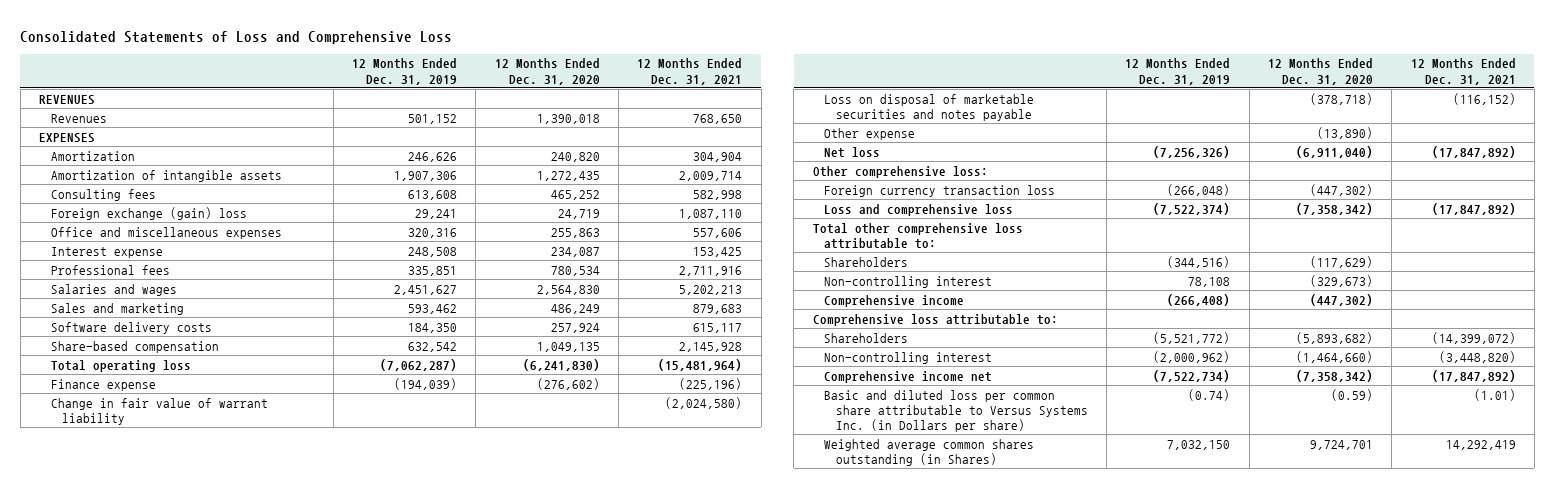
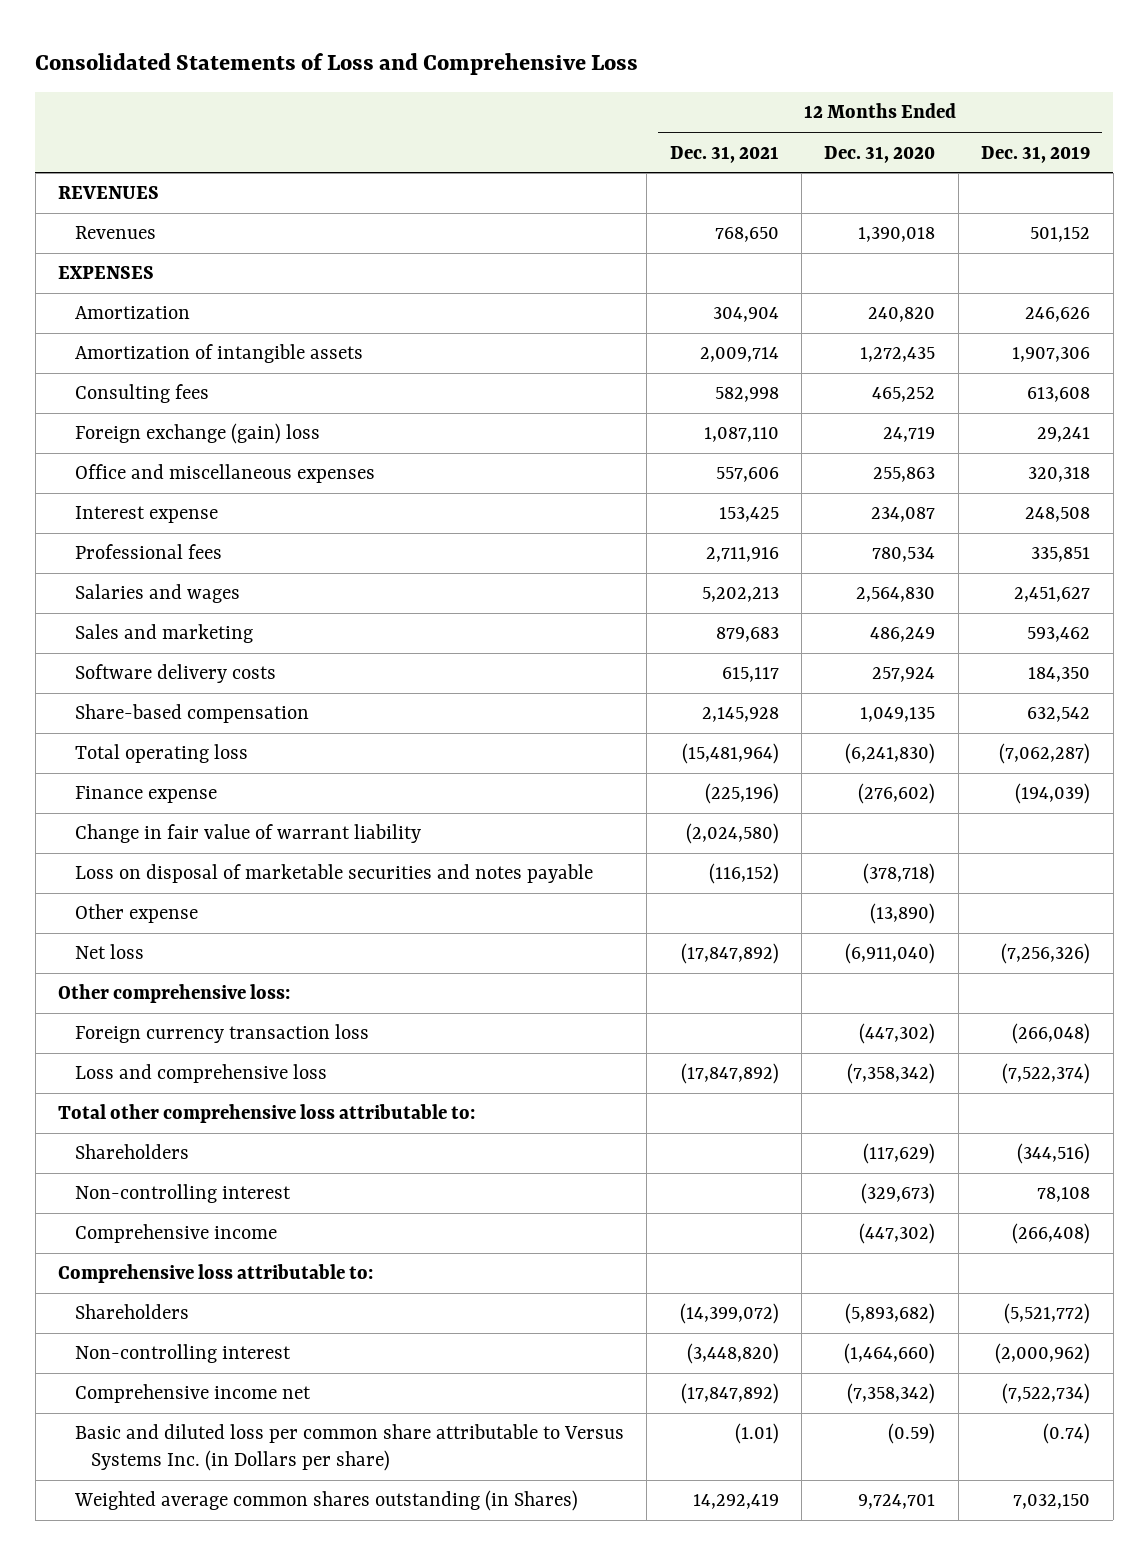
[407,227,457,238] 320,316 -> [1028,467,1091,483] 320,318

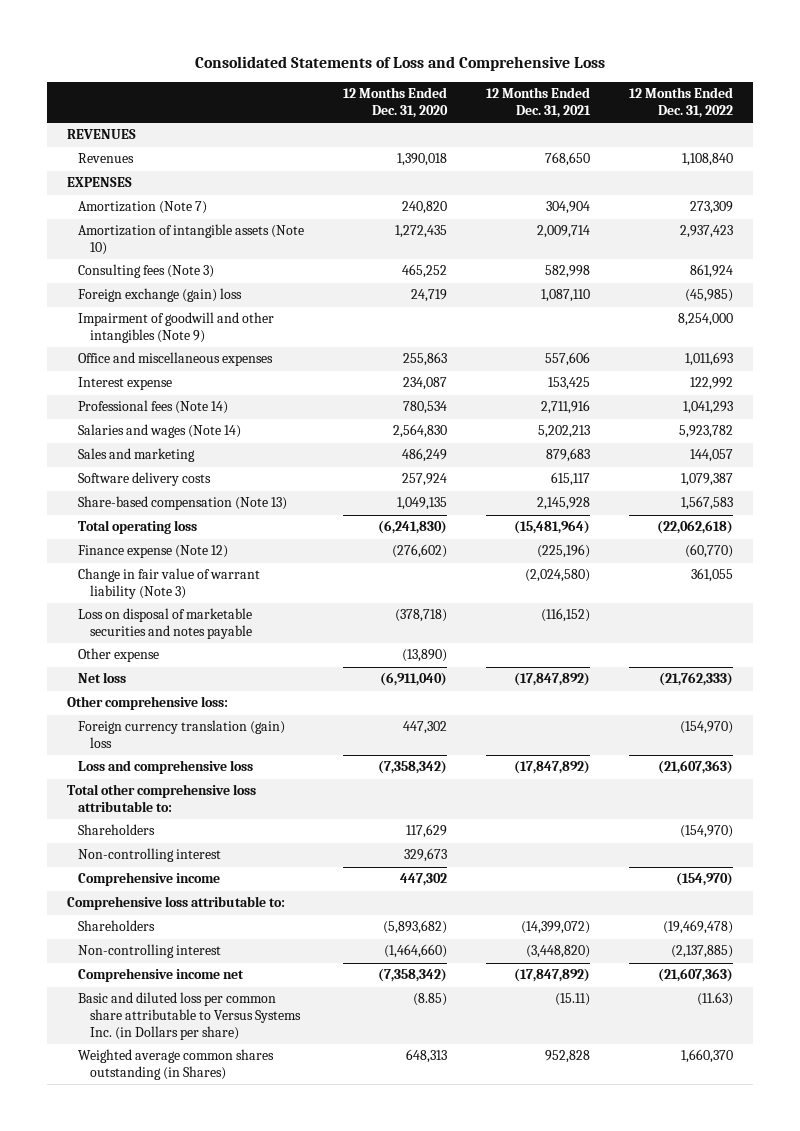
[981,145,1091,163] Dec. 31, 2019 -> none
none -> [629,87,734,118] 12 Months Ended Dec. 31, 2022
[74,306,190,320] Amortization -> [78,201,208,215] Amortization (Note 7)
[74,344,363,364] Amortization of intangible assets -> [78,224,305,256] Amortization of intangible assets (Note 10)
[74,384,209,404] Consulting fees -> [78,264,215,279] Consulting fees (Note 3)
none -> [78,312,275,344] Impairment of goodwill and other intangibles (Note 9)
[74,544,222,560] Professional fees -> [78,400,229,415] Professional fees (Note 14)
[74,584,240,604] Salaries and wages -> [78,424,242,439] Salaries and wages (Note 14)
[74,704,309,724] Share-based compensation -> [78,496,288,511] Share-based compensation (Note 13)
[74,786,217,804] Finance expense -> [78,545,229,559] Finance expense (Note 12)
[74,824,421,844] Change in fair value of warrant liability -> [78,568,261,600] Change in fair value of warrant liability (Note 3)
[74,1024,369,1044] Foreign currency transaction loss -> [78,720,286,749] Foreign currency translation (gain) loss
[859,1023,936,1045] (447,302) -> [403,721,448,735] 447,302
[863,1143,936,1165] (117,629) -> [406,824,448,839] 117,629
[861,1183,936,1205] (329,673) -> [404,848,448,863] 329,673
[859,1223,936,1245] (447,302) -> [400,873,448,887] 447,302
[734,1423,779,1445] (1.01) -> [555,993,591,1007] (15.11)
[888,1423,936,1445] (0.59) -> [413,993,448,1007] (8.85)
[692,1494,779,1510] 14,292,419 -> [545,1050,591,1064] 952,828
[858,1494,936,1510] 9,724,701 -> [406,1049,448,1064] 648,313

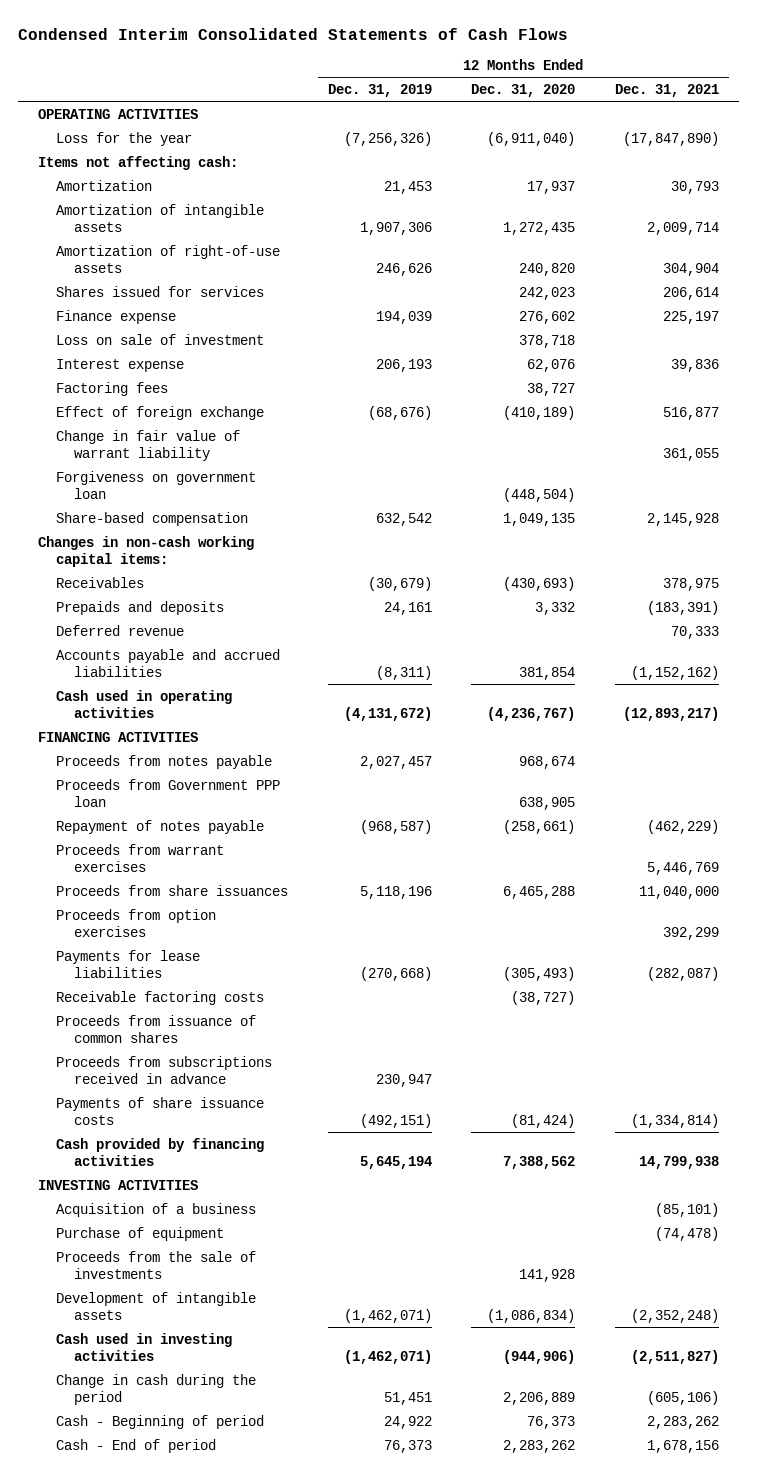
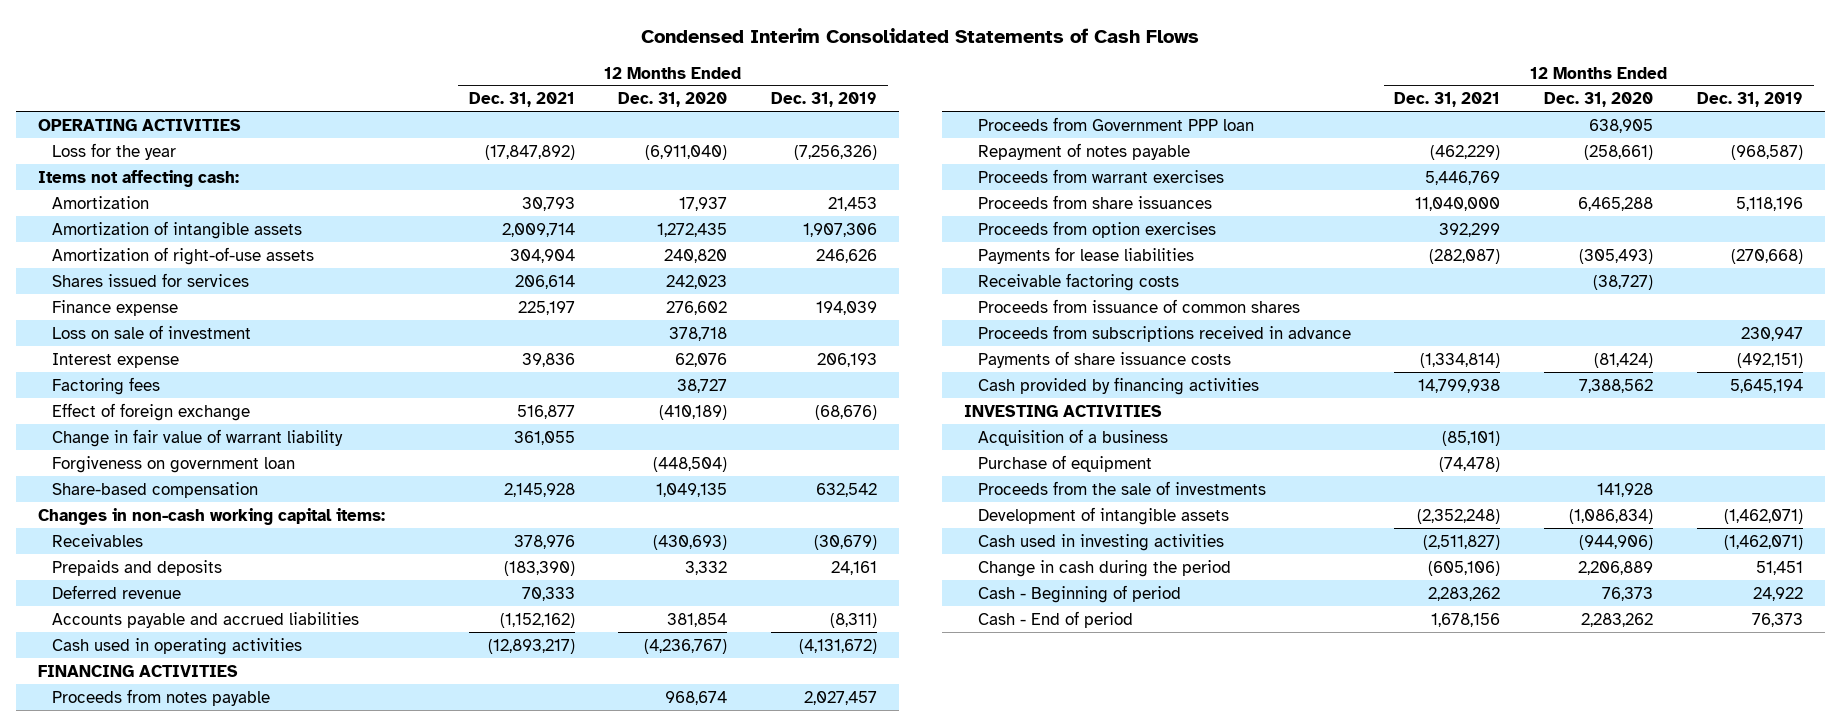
[623,131,720,146] (17,847,890) -> [484,144,575,160] (17,847,892)
[663,577,720,591] 378,975 -> [513,534,575,549] 378,976
[647,600,720,615] (183,391) -> [503,560,575,576] (183,390)

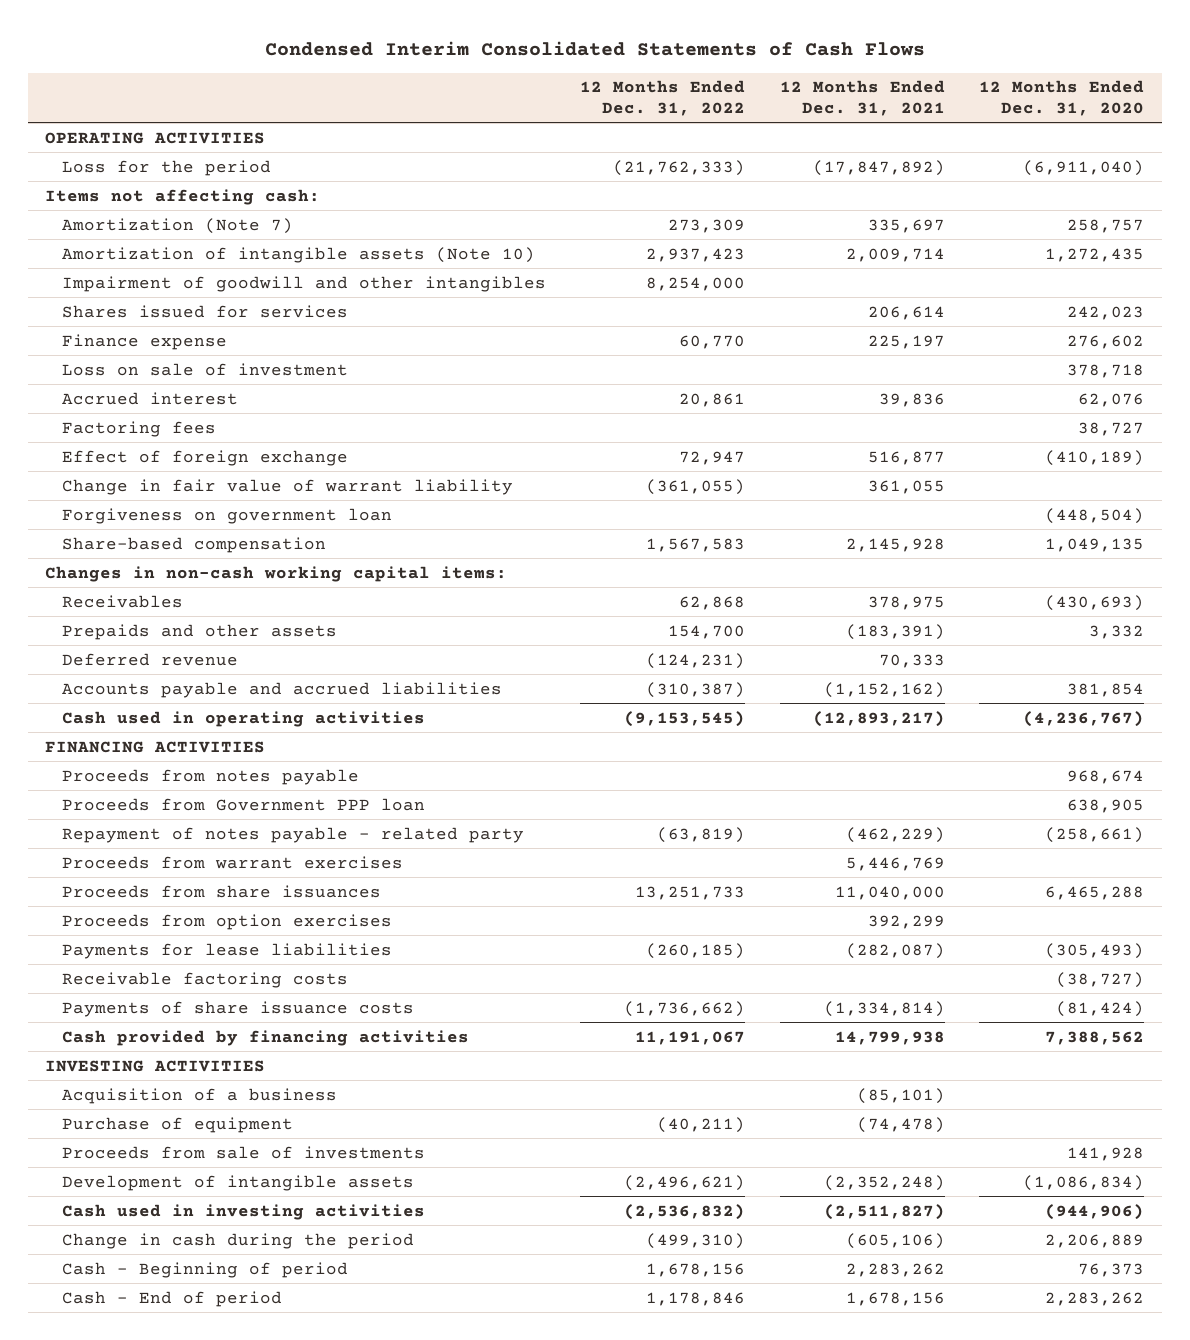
[771,92,878,108] Dec. 31, 2019 -> none
none -> [580,80,746,116] 12 Months Ended Dec. 31, 2022
[51,142,176,160] Loss for the year -> [61,159,271,176] Loss for the period
[51,246,314,265] Amortization of right-of-use assets -> none
[51,195,149,209] Amortization -> [61,217,293,234] Amortization (Note 7)
[521,196,575,211] 30,793 -> [867,218,945,233] 335,697
[679,196,728,211] 17,937 -> [1067,218,1145,233] 258,757
[51,220,302,239] Amortization of intangible assets -> [61,246,535,263] Amortization of intangible assets (Note 10)
none -> [61,275,546,292] Impairment of goodwill and other intangibles
[51,352,179,368] Interest expense -> [61,391,238,405] Accrued interest
[513,534,575,549] 378,976 -> [867,595,945,610] 378,975
[51,559,222,576] Prepaids and deposits -> [61,623,337,640] Prepaids and other assets
[503,560,575,576] (183,390) -> [845,623,945,640] (183,391)
[977,142,1190,160] Repayment of notes payable -> [61,826,524,843] Repayment of notes payable - related party
[977,298,1300,313] Proceeds from issuance of common shares -> none
[977,324,1351,342] Proceeds from subscriptions received in advance -> none
[977,480,1266,495] Proceeds from the sale of investments -> [61,1145,425,1159] Proceeds from sale of investments

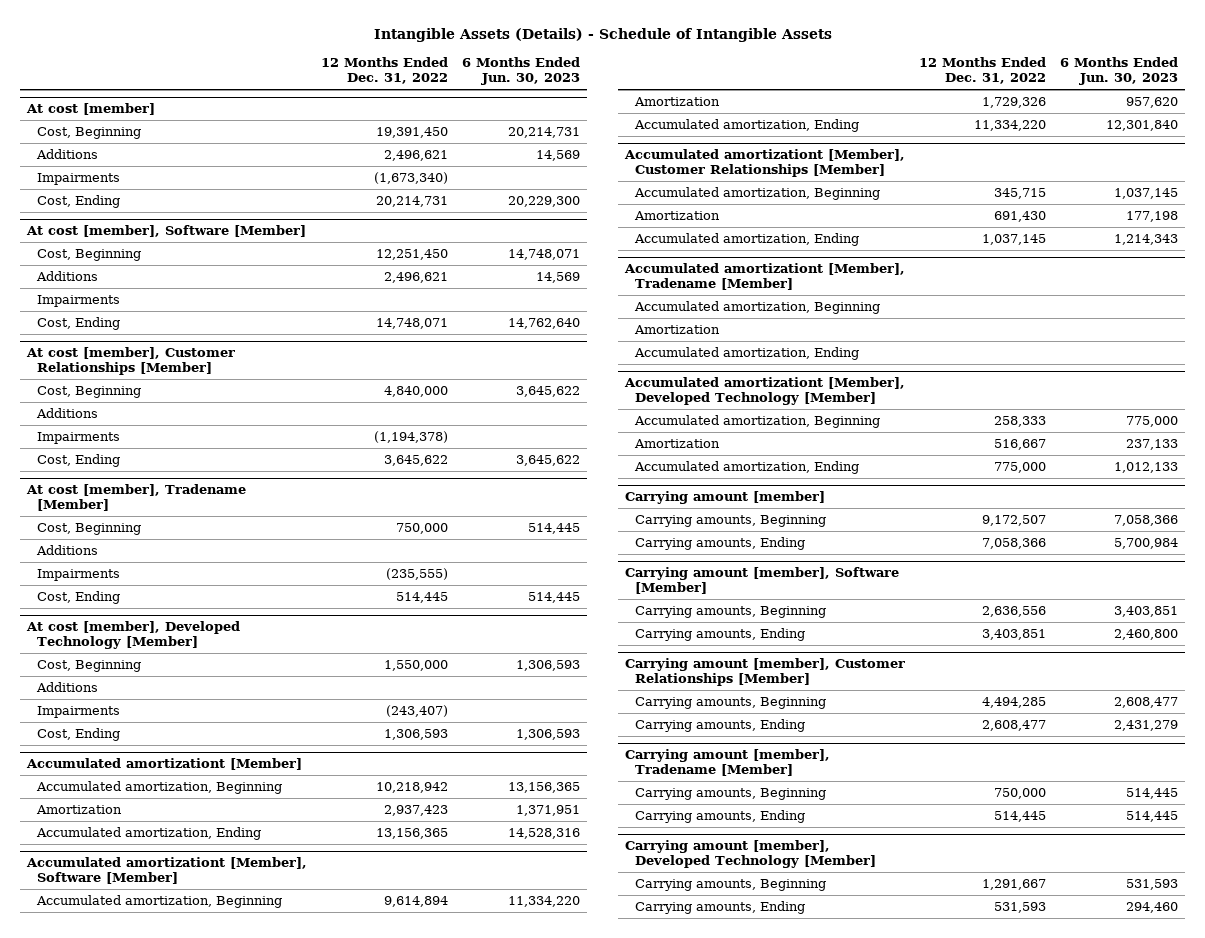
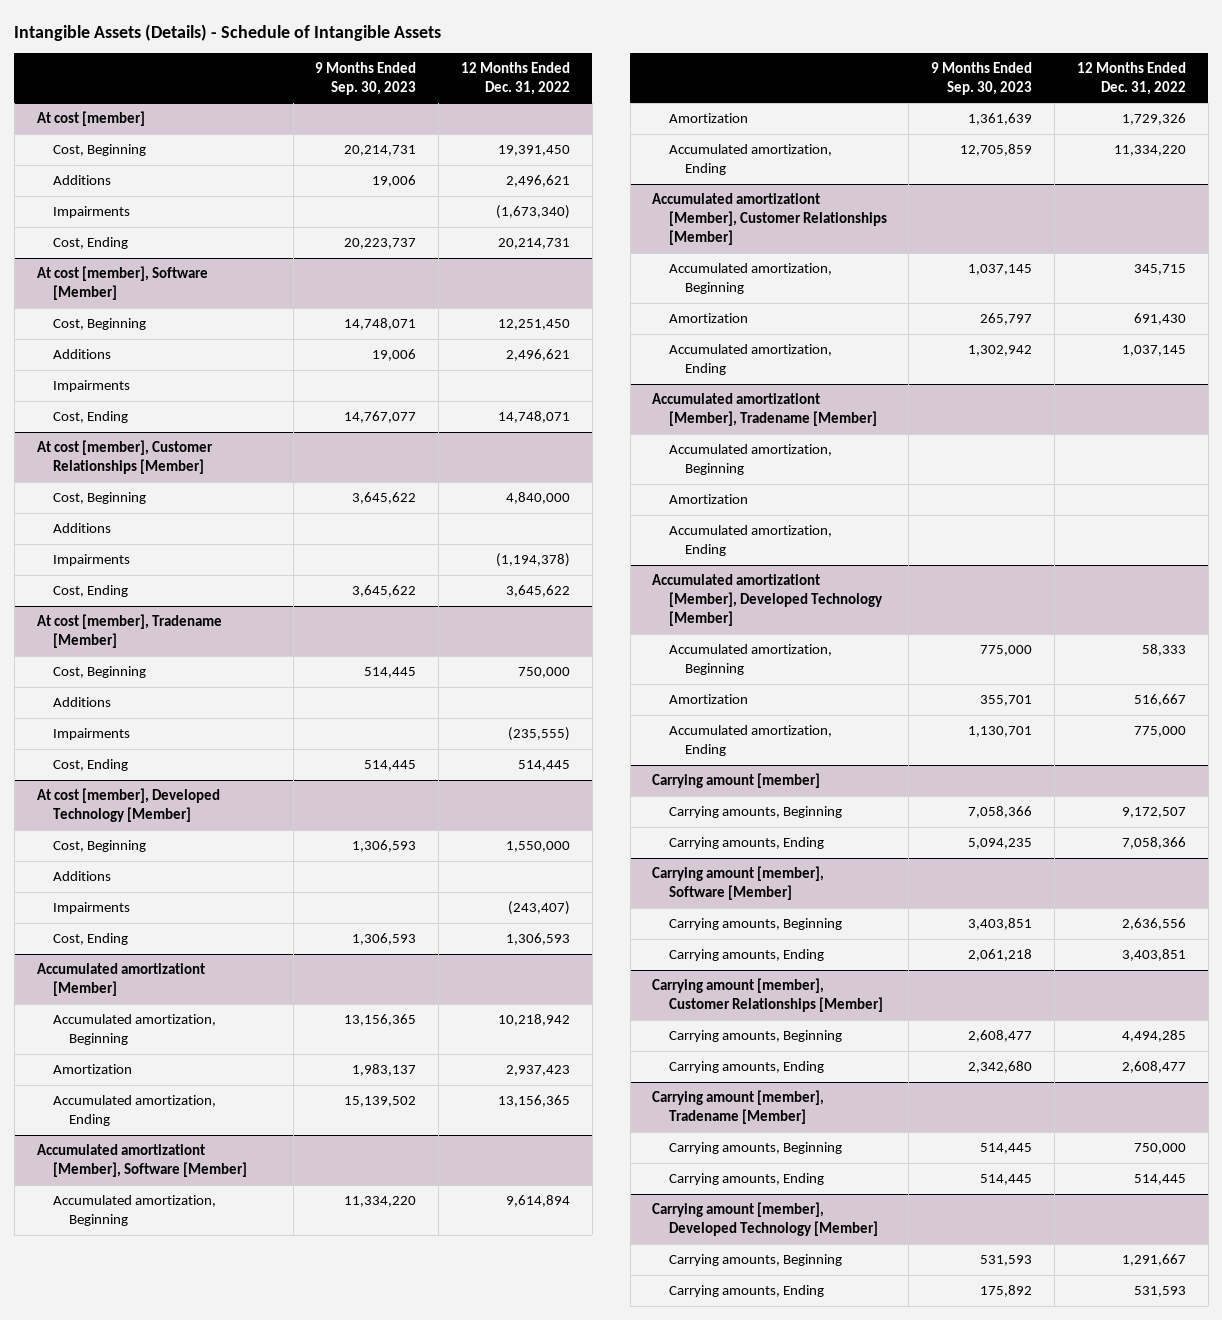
[462,57,581,86] 6 Months Ended Jun. 30, 2023 -> none
none -> [315,62,417,95] 9 Months Ended Sep. 30, 2023
[994,416,1047,428] 258,333 -> [1141,644,1186,657] 58,333

